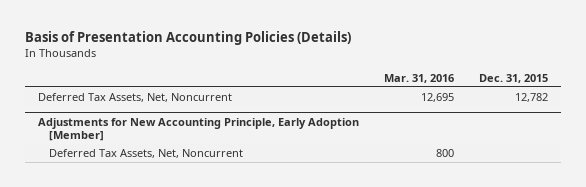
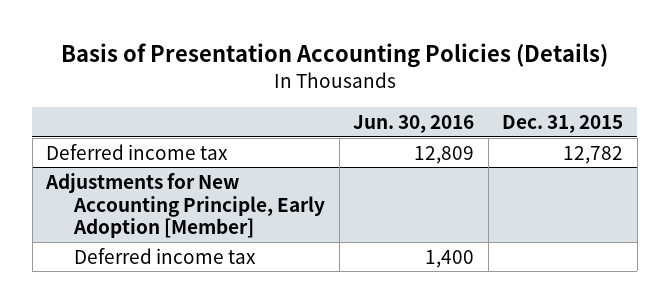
[383,73,454,83] Mar. 31, 2016 -> none
none -> [353,115,475,134] Jun. 30, 2016
[37,93,232,103] Deferred Tax Assets, Net, Noncurrent -> [46,143,229,160] Deferred income tax
[49,149,244,159] Deferred Tax Assets, Net, Noncurrent -> [74,247,257,264] Deferred income tax

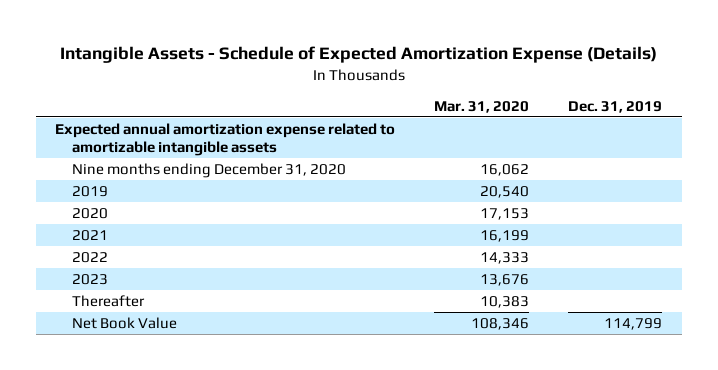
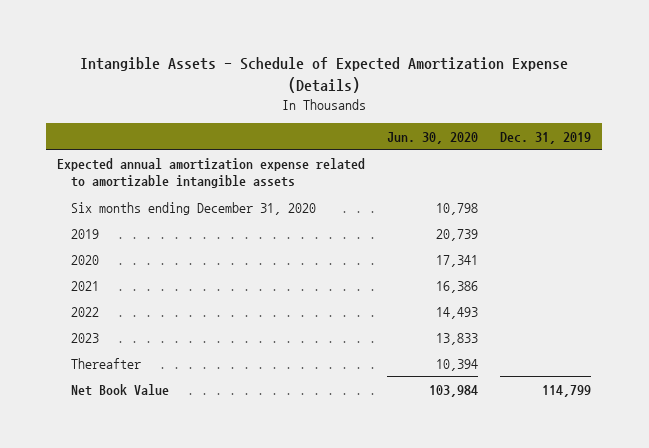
[434,100,530,113] Mar. 31, 2020 -> none
none -> [387,131,479,144] Jun. 30, 2020
[71,162,346,178] Nine months ending December 31, 2020 -> [71,201,317,215] Six months ending December 31, 2020

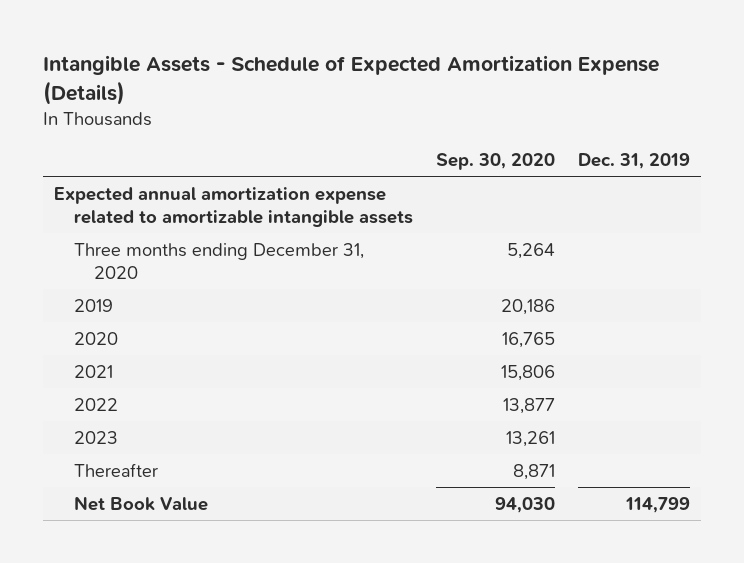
[387,131,479,144] Jun. 30, 2020 -> none
none -> [435,153,555,171] Sep. 30, 2020
[71,201,317,215] Six months ending December 31, 2020 -> [74,242,365,280] Three months ending December 31, 2020

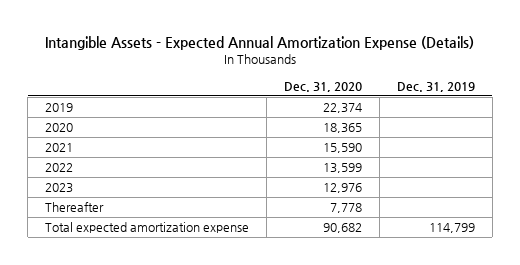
[42,55,659,105] Intangible Assets - Schedule of Expected Amortization Expense (Details) -> [45,35,475,50] Intangible Assets - Expected Annual Amortization Expense (Details)
[435,153,555,171] Sep. 30, 2020 -> none
none -> [284,82,363,93] Dec. 31, 2020
[53,186,414,228] Expected annual amortization expense related to amortizable intangible assets -> none
[74,242,365,280] Three months ending December 31, 2020 -> none
[74,495,209,511] Net Book Value -> [45,222,250,234] Total expected amortization expense

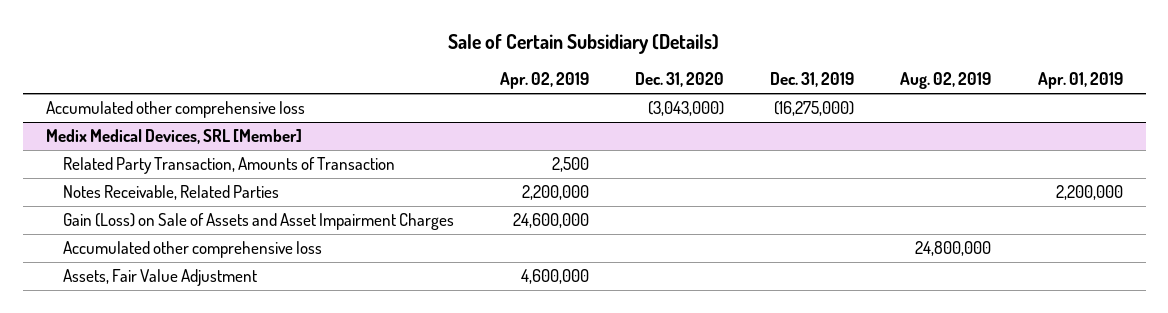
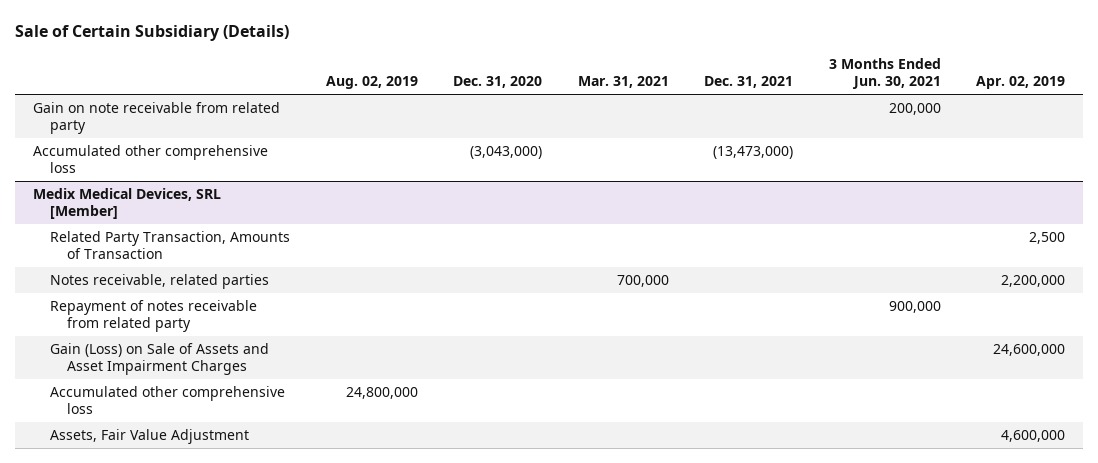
[770,72,855,88] Dec. 31, 2019 -> none
[1037,72,1123,90] Apr. 01, 2019 -> none
none -> [577,76,669,89] Mar. 31, 2021
none -> [704,76,794,89] Dec. 31, 2021
none -> [828,58,941,90] 3 Months Ended Jun. 30, 2021
none -> [32,102,280,135] Gain on note receivable from related party
[62,184,279,200] Notes Receivable, Related Parties -> [50,274,270,290] Notes receivable, related parties
none -> [50,300,258,333] Repayment of notes receivable from related party

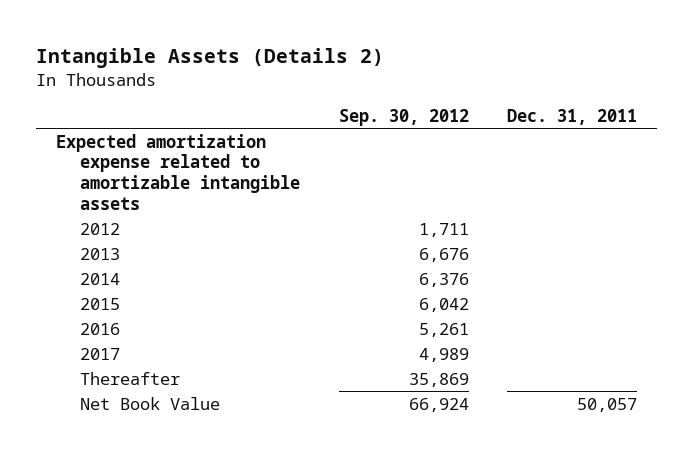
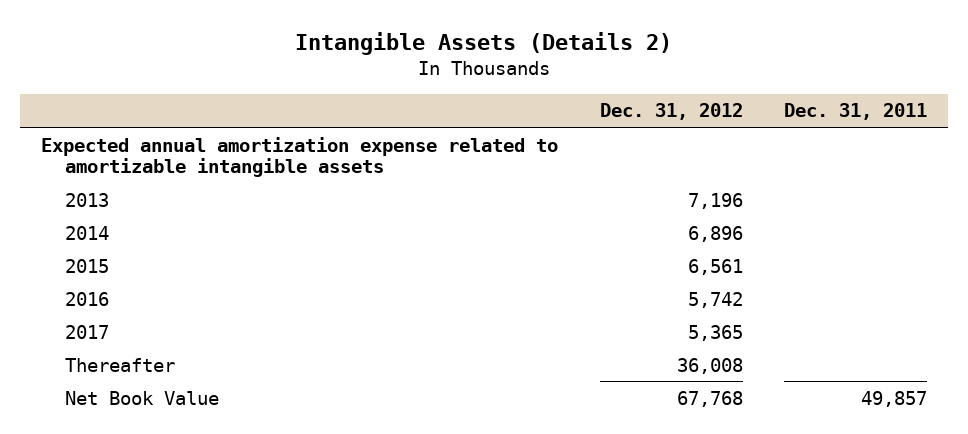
[338,108,469,126] Sep. 30, 2012 -> none
none -> [599,103,743,121] Dec. 31, 2012
[80,222,121,235] 2012 -> none
[55,133,301,210] Expected amortization expense related to amortizable intangible assets -> [41,136,559,178] Expected annual amortization expense related to amortizable intangible assets
[577,397,638,412] 50,057 -> [861,390,928,407] 49,857

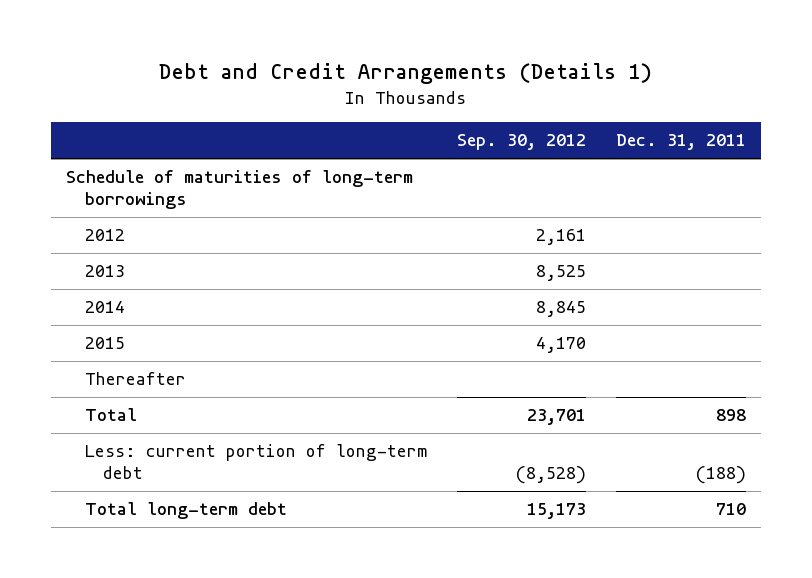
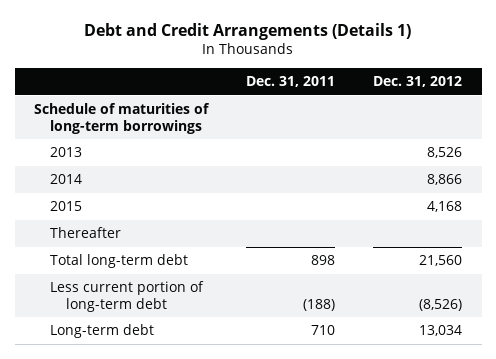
[456,134,586,151] Sep. 30, 2012 -> none
none -> [373,76,463,88] Dec. 31, 2012
[84,229,125,242] 2012 -> none
[84,408,137,422] Total -> [49,254,188,269] Total long-term debt
[84,444,427,480] Less: current portion of long-term debt -> [49,281,204,312] Less current portion of long-term debt
[84,502,287,520] Total long-term debt -> [49,324,154,339] Long-term debt

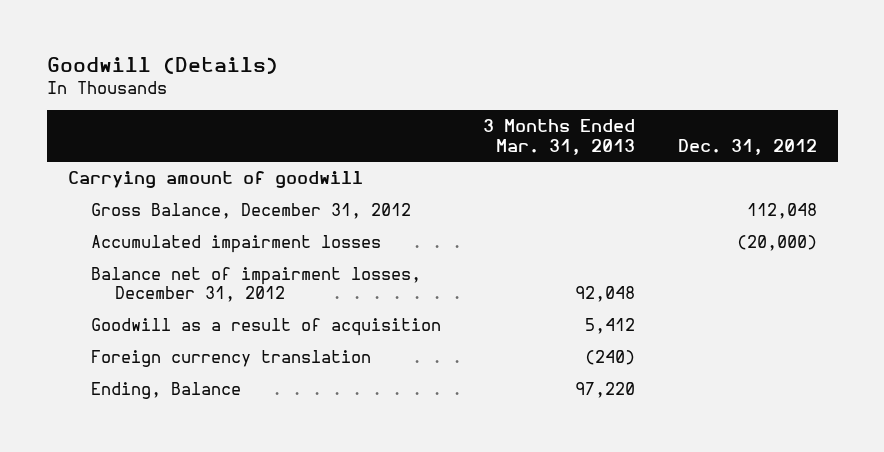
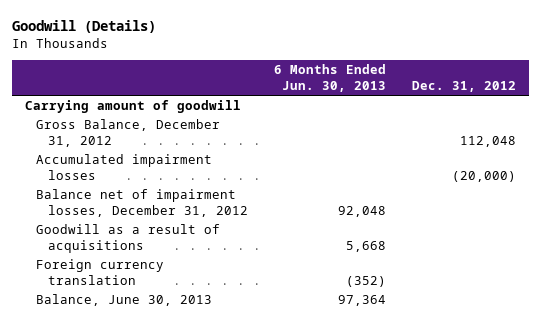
[483,119,636,155] 3 Months Ended Mar. 31, 2013 -> none
none -> [273,64,386,93] 6 Months Ended Jun. 30, 2013
[91,318,442,337] Goodwill as a result of acquisition -> [36,224,221,254] Goodwill as a result of acquisitions
[91,382,242,400] Ending, Balance -> [36,294,213,307] Balance, June 30, 2013

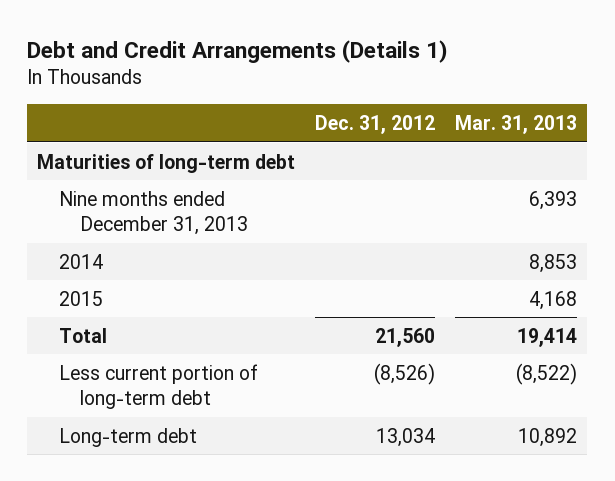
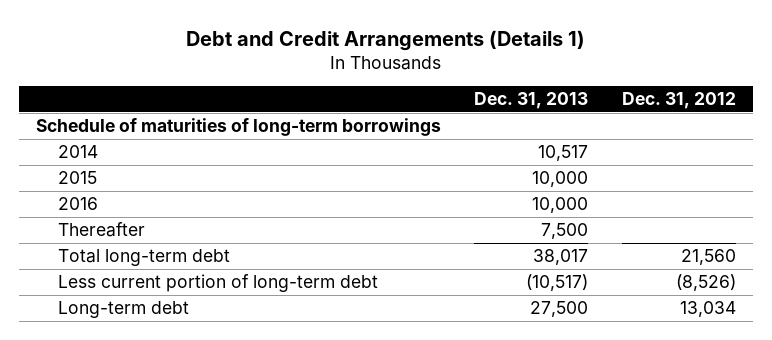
[455,114,578,134] Mar. 31, 2013 -> none
none -> [474,92,589,110] Dec. 31, 2013
[58,190,248,236] Nine months ended December 31, 2013 -> none
[37,153,296,173] Maturities of long-term debt -> [35,118,441,137] Schedule of maturities of long-term borrowings
none -> [57,197,98,211] 2016
none -> [57,222,145,238] Thereafter
[58,327,107,343] Total -> [57,249,230,267] Total long-term debt

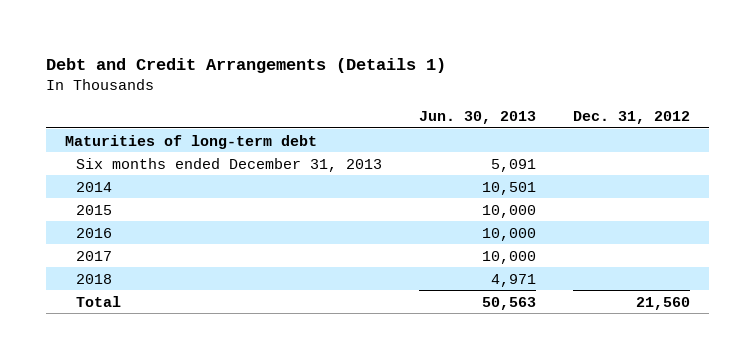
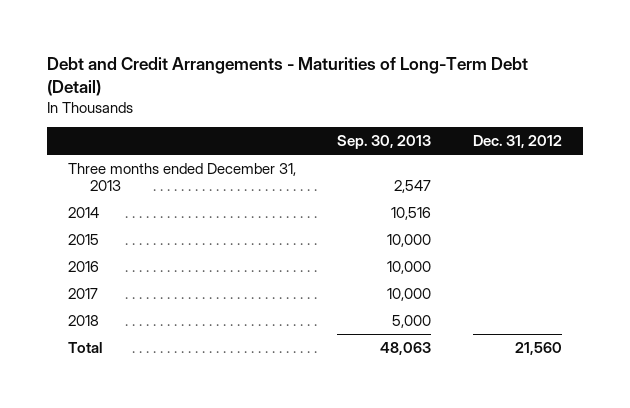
[46,57,447,73] Debt and Credit Arrangements (Details 1) -> [46,56,528,96] Debt and Credit Arrangements - Maturities of Long-Term Debt (Detail)
[419,111,537,125] Jun. 30, 2013 -> none
none -> [337,135,432,150] Sep. 30, 2013
[65,134,318,149] Maturities of long-term debt -> none
[75,157,382,172] Six months ended December 31, 2013 -> [67,162,296,192] Three months ended December 31, 2013

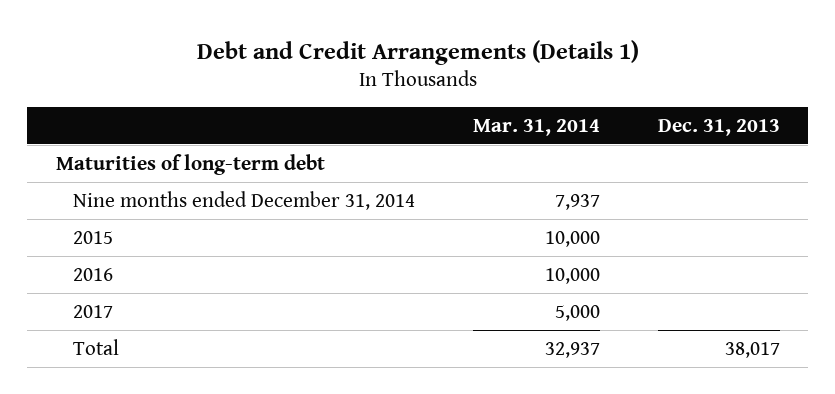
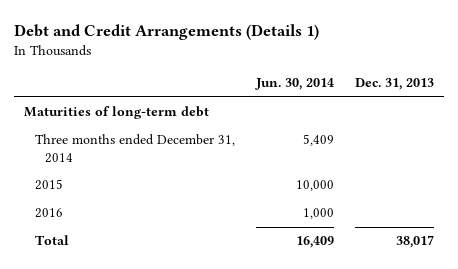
[472,118,600,136] Mar. 31, 2014 -> none
none -> [254,78,334,91] Jun. 30, 2014
[73,190,416,210] Nine months ended December 31, 2014 -> [34,134,235,163] Three months ended December 31, 2014
[73,304,114,318] 2017 -> none

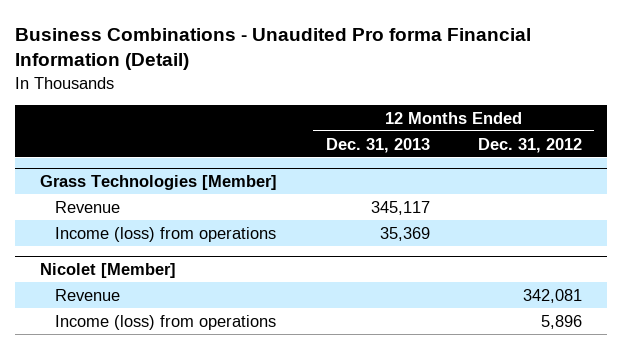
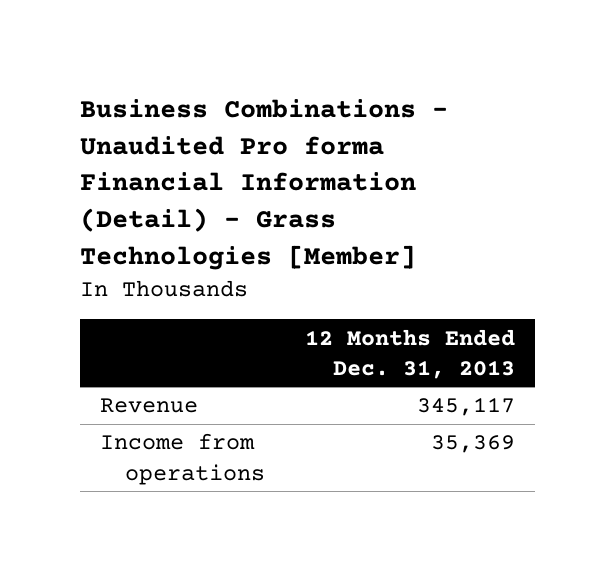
[15,27,532,71] Business Combinations - Unaudited Pro forma Financial Information (Detail) -> [80,98,449,270] Business Combinations - Unaudited Pro forma Financial Information (Detail) - Grass Technologies [Member]
[478,137,583,153] Dec. 31, 2012 -> none
[39,174,277,190] Grass Technologies [Member] -> none
[39,262,176,278] Nicolet [Member] -> none
[55,288,121,301] Revenue -> none
[55,314,277,330] Income (loss) from operations -> none
[55,226,277,242] Income (loss) from operations -> [100,433,266,485] Income from operations

